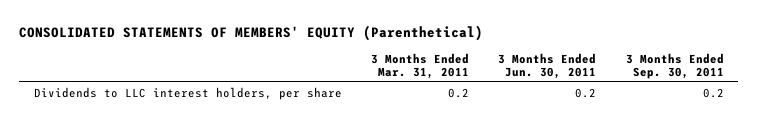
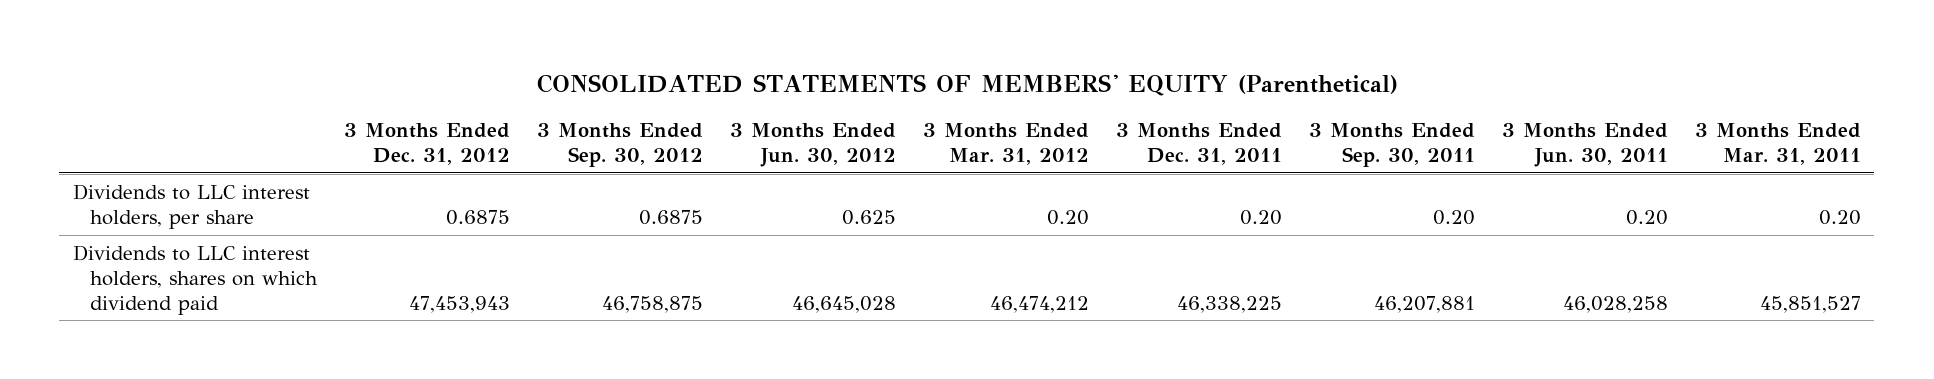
none -> [343,123,510,166] 3 Months Ended Dec. 31, 2012
none -> [536,123,703,168] 3 Months Ended Sep. 30, 2012
none -> [729,123,896,168] 3 Months Ended Jun. 30, 2012
none -> [922,123,1089,166] 3 Months Ended Mar. 31, 2012
none -> [1115,123,1282,166] 3 Months Ended Dec. 31, 2011
[448,87,470,98] 0.2 -> [1818,209,1861,225] 0.20
[575,87,597,98] 0.2 -> [1625,209,1668,225] 0.20
[702,87,724,98] 0.2 -> [1432,209,1475,225] 0.20
none -> [72,245,318,315] Dividends to LLC interest holders, shares on which dividend paid

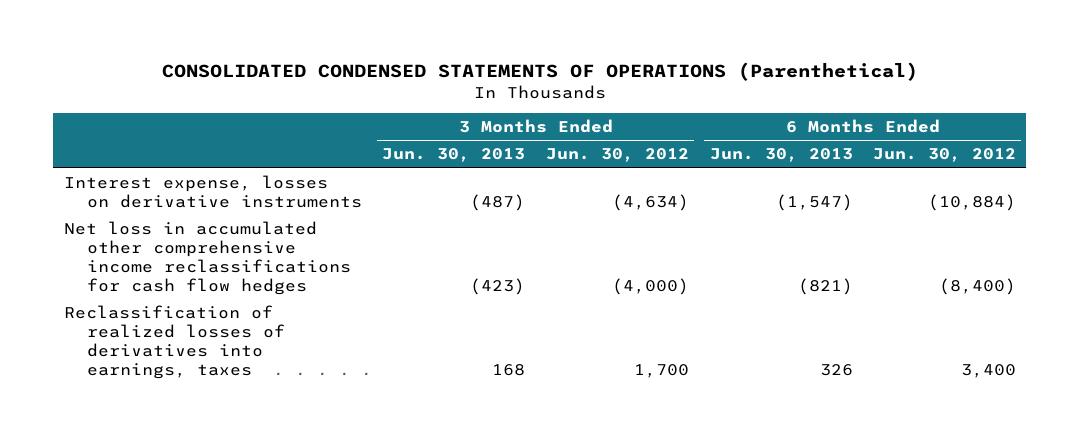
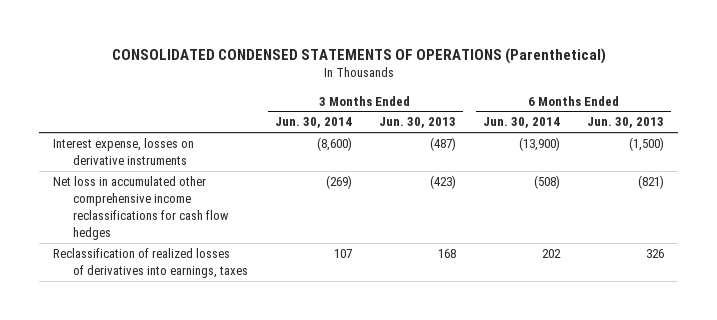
[545,148,689,163] Jun. 30, 2012 -> none
[873,148,1017,163] Jun. 30, 2012 -> none
none -> [274,117,352,129] Jun. 30, 2014
none -> [482,117,560,129] Jun. 30, 2014
[775,194,853,212] (1,547) -> [629,137,665,152] (1,500)

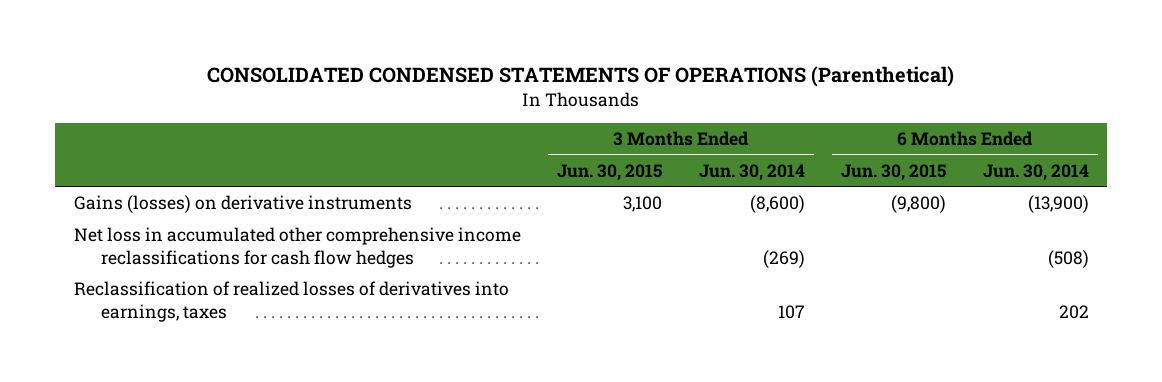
[378,117,456,129] Jun. 30, 2013 -> none
[587,117,665,129] Jun. 30, 2013 -> none
none -> [557,163,663,181] Jun. 30, 2015
none -> [841,163,947,181] Jun. 30, 2015
[52,138,194,166] Interest expense, losses on derivative instruments -> [73,195,412,214] Gains (losses) on derivative instruments

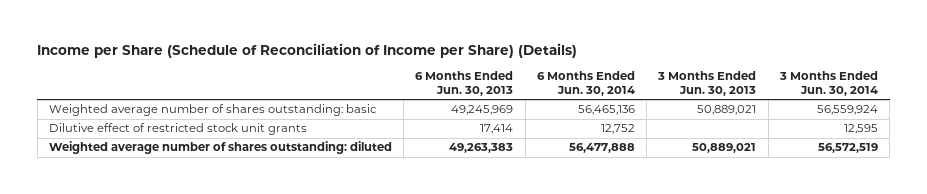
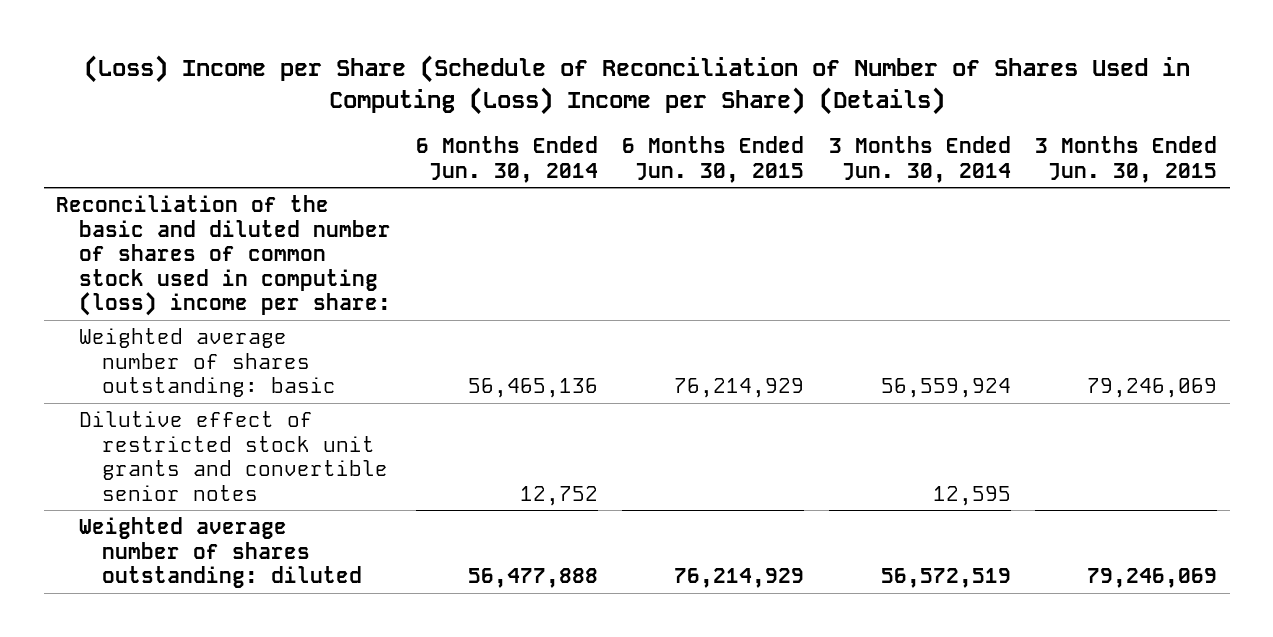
[37,43,578,59] Income per Share (Schedule of Reconciliation of Income per Share) (Details) -> [83,55,1190,116] (Loss) Income per Share (Schedule of Reconciliation of Number of Shares Used in Computing (Loss) Income per Share) (Details)
[415,71,514,97] 6 Months Ended Jun. 30, 2013 -> none
[657,71,757,97] 3 Months Ended Jun. 30, 2013 -> none
none -> [622,136,805,183] 6 Months Ended Jun. 30, 2015
none -> [1035,136,1218,183] 3 Months Ended Jun. 30, 2015
none -> [56,195,392,317] Reconciliation of the basic and diluted number of shares of common stock used in computing (loss) income per share:
[48,123,307,136] Dilutive effect of restricted stock unit grants -> [79,411,389,501] Dilutive effect of restricted stock unit grants and convertible senior notes

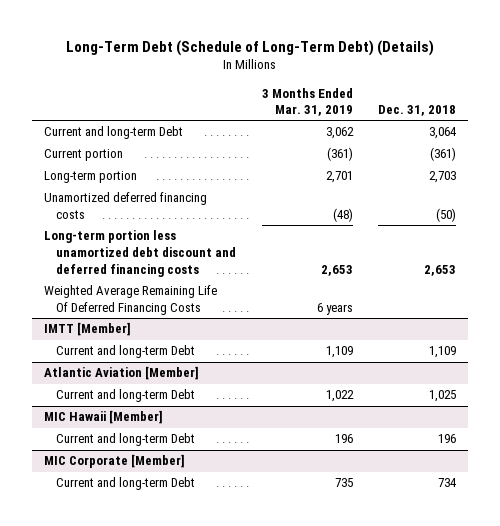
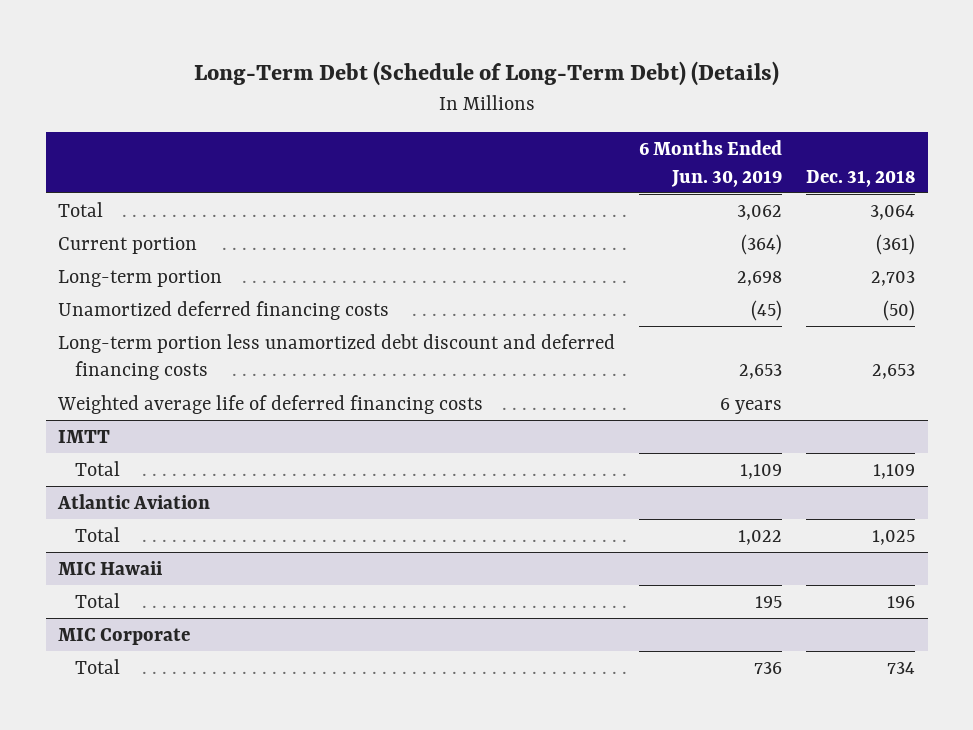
[261,87,353,117] 3 Months Ended Mar. 31, 2019 -> none
none -> [639,140,783,187] 6 Months Ended Jun. 30, 2019
[44,126,184,140] Current and long-term Debt -> [57,201,103,217] Total
[44,285,218,315] Weighted Average Remaining Life Of Deferred Financing Costs -> [56,394,483,414] Weighted average life of deferred financing costs
[44,322,132,337] IMTT [Member] -> [57,429,110,443] IMTT
[56,345,196,359] Current and long-term Debt -> [74,460,120,476] Total
[44,366,200,381] Atlantic Aviation [Member] -> [56,493,210,509] Atlantic Aviation
[56,389,196,403] Current and long-term Debt -> [74,526,120,542] Total
[44,410,164,425] MIC Hawaii [Member] -> [57,560,162,575] MIC Hawaii
[56,433,196,447] Current and long-term Debt -> [74,592,120,608] Total
[44,454,186,469] MIC Corporate [Member] -> [57,627,190,645] MIC Corporate
[56,477,196,491] Current and long-term Debt -> [74,658,120,674] Total

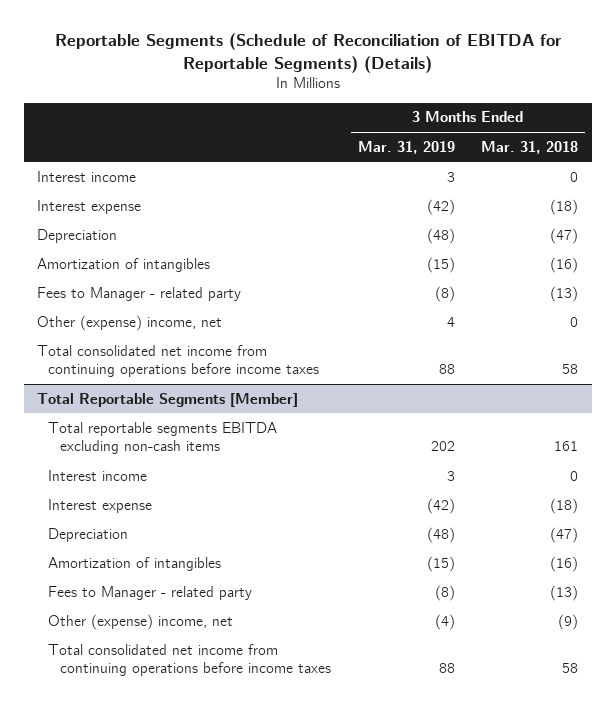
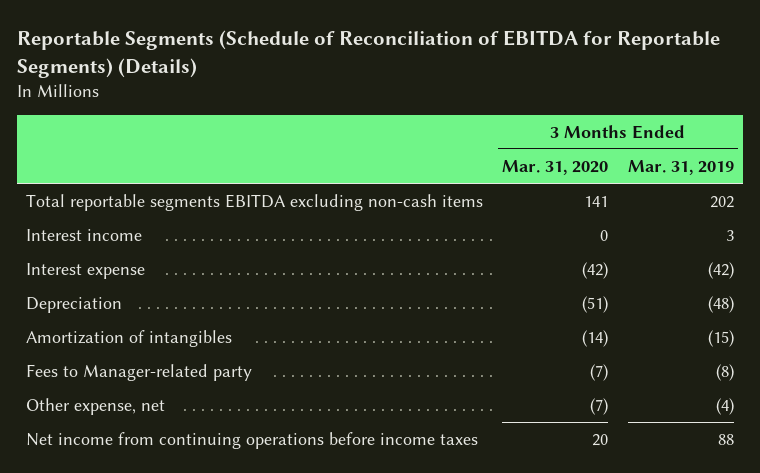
[481,140,579,154] Mar. 31, 2018 -> none
none -> [502,159,609,175] Mar. 31, 2020
[36,170,136,182] Interest income -> none
[36,199,141,214] Interest expense -> none
[36,228,117,243] Depreciation -> none
[36,257,210,272] Amortization of intangibles -> none
[36,286,241,301] Fees to Manager - related party -> none
[36,314,222,331] Other (expense) income, net -> none
[36,344,320,378] Total consolidated net income from continuing operations before income taxes -> none
[36,392,298,407] Total Reportable Segments [Member] -> none
[48,585,253,600] Fees to Manager - related party -> [26,363,253,381] Fees to Manager-related party
[48,613,234,630] Other (expense) income, net -> [26,397,166,415] Other expense, net
[48,643,331,677] Total consolidated net income from continuing operations before income taxes -> [26,431,479,449] Net income from continuing operations before income taxes

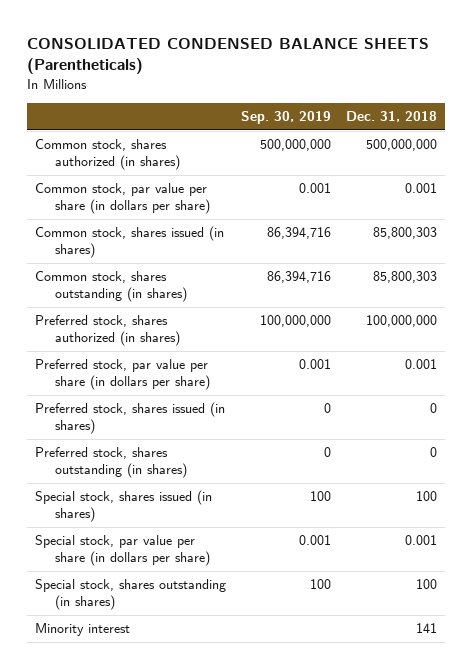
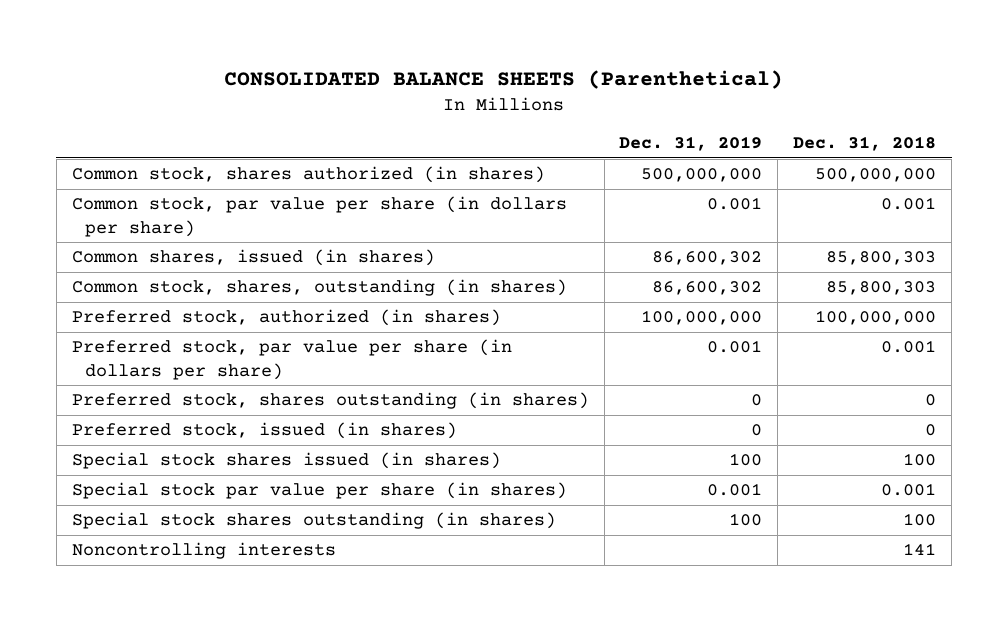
[27,37,430,75] CONSOLIDATED CONDENSED BALANCE SHEETS (Parentheticals) -> [223,69,783,89] CONSOLIDATED BALANCE SHEETS (Parenthetical)
[240,111,331,125] Sep. 30, 2019 -> none
none -> [619,136,763,152] Dec. 31, 2019
[34,226,224,259] Common stock, shares issued (in shares) -> [71,249,435,267] Common shares, issued (in shares)
[34,271,188,303] Common stock, shares outstanding (in shares) -> [71,279,567,297] Common stock, shares, outstanding (in shares)
[34,315,181,347] Preferred stock, shares authorized (in shares) -> [71,309,501,327] Preferred stock, authorized (in shares)
[34,402,225,435] Preferred stock, shares issued (in shares) -> none
none -> [71,422,457,440] Preferred stock, issued (in shares)
[34,490,212,523] Special stock, shares issued (in shares) -> [71,452,501,470] Special stock shares issued (in shares)
[34,535,211,567] Special stock, par value per share (in dollars per share) -> [71,482,567,500] Special stock par value per share (in shares)
[34,579,226,611] Special stock, shares outstanding (in shares) -> [71,512,556,530] Special stock shares outstanding (in shares)
[34,623,130,637] Minority interest -> [71,542,336,560] Noncontrolling interests

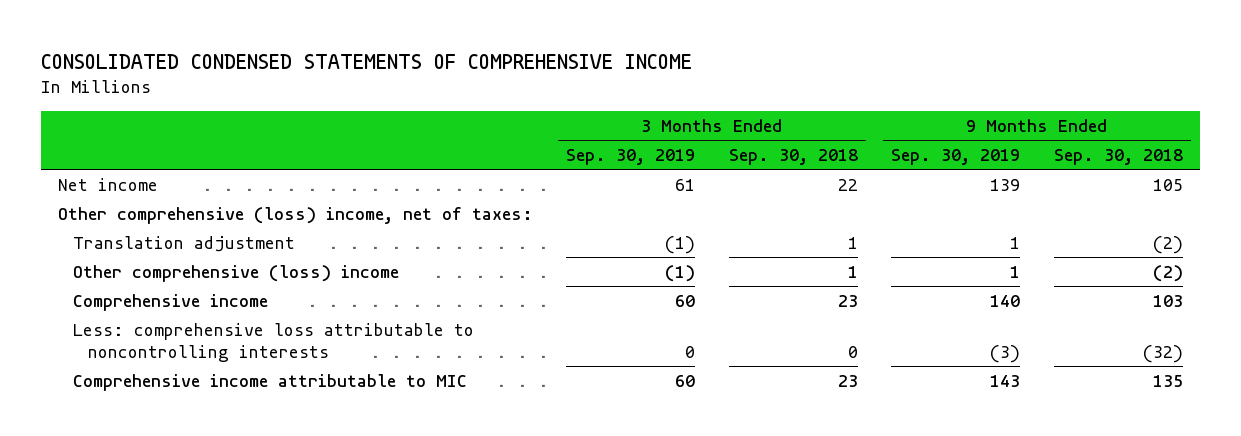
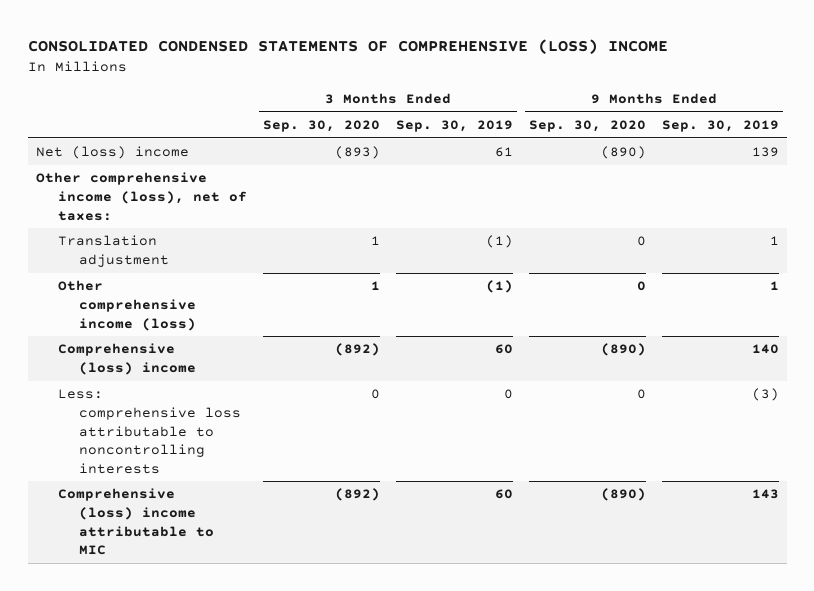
[40,53,692,69] CONSOLIDATED CONDENSED STATEMENTS OF COMPREHENSIVE INCOME -> [27,38,668,54] CONSOLIDATED CONDENSED STATEMENTS OF COMPREHENSIVE (LOSS) INCOME
[728,148,858,165] Sep. 30, 2018 -> none
[1053,148,1183,165] Sep. 30, 2018 -> none
none -> [262,120,380,133] Sep. 30, 2020
none -> [528,120,646,133] Sep. 30, 2020
[57,177,158,191] Net income -> [35,146,189,160] Net (loss) income
[57,206,533,224] Other comprehensive (loss) income, net of taxes: -> [35,172,247,221] Other comprehensive income (loss), net of taxes:
[72,264,399,282] Other comprehensive (loss) income -> [57,280,197,331] Other comprehensive income (loss)
[72,293,268,311] Comprehensive income -> [57,343,197,375] Comprehensive (loss) income
[72,373,467,391] Comprehensive income attributable to MIC -> [57,488,215,556] Comprehensive (loss) income attributable to MIC

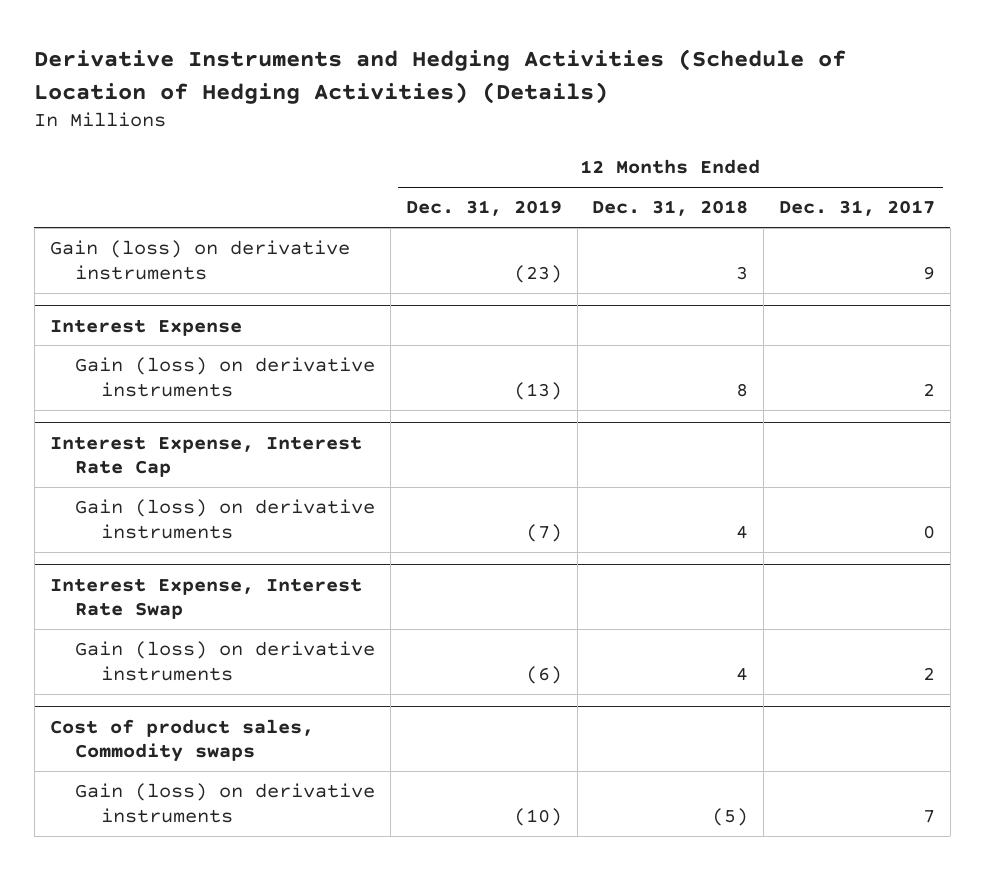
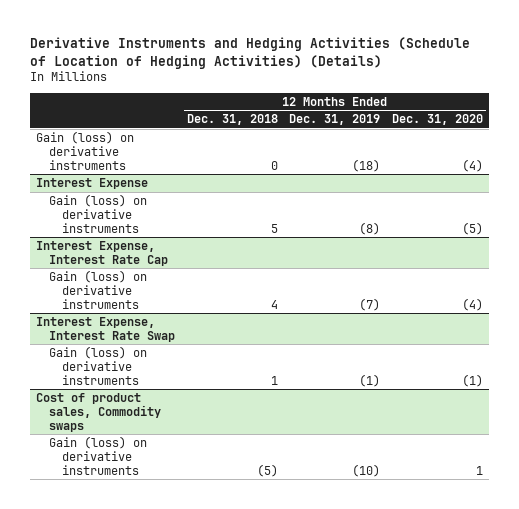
[779,200,936,217] Dec. 31, 2017 -> none
none -> [392,114,484,126] Dec. 31, 2020
[513,264,562,283] (23) -> [352,158,381,172] (18)
[736,265,749,280] 3 -> [270,160,278,170] 0
[513,381,562,400] (13) -> [359,221,381,235] (8)
[736,382,749,397] 8 -> [270,223,278,233] 5
[525,665,562,684] (6) -> [359,373,381,387] (1)
[736,666,749,681] 4 -> [270,375,278,385] 1

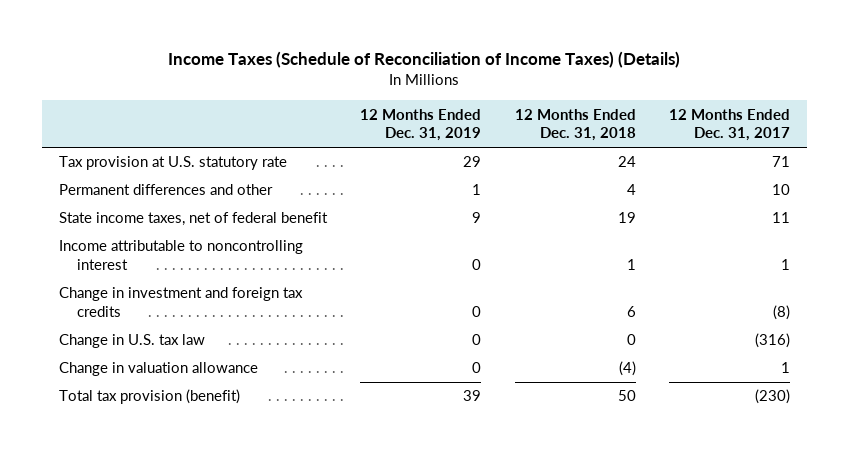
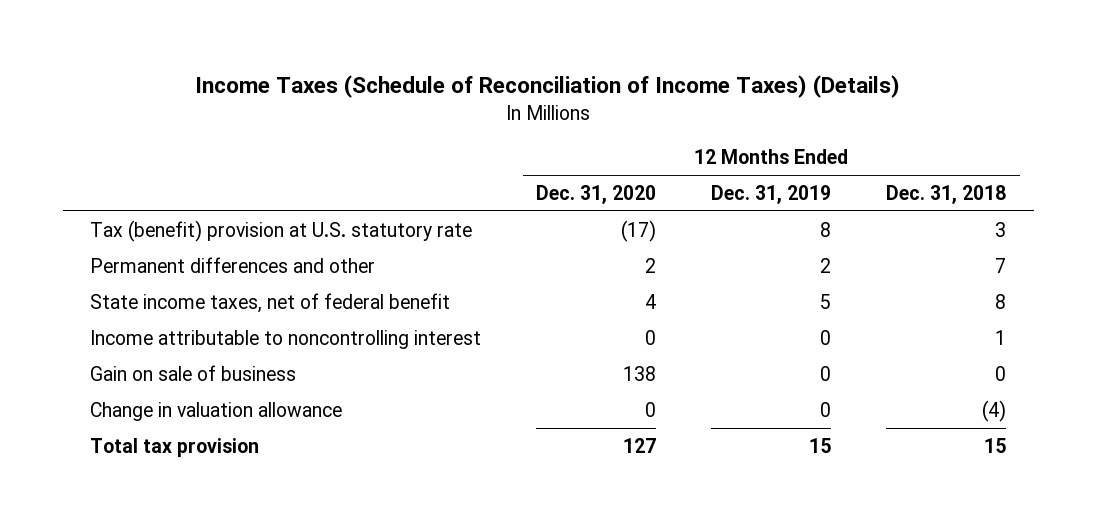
[668,108,790,142] 12 Months Ended Dec. 31, 2017 -> none
none -> [536,185,657,205] Dec. 31, 2020
[58,156,287,171] Tax provision at U.S. statutory rate -> [90,219,473,242] Tax (benefit) provision at U.S. statutory rate
[463,156,482,168] 29 -> [820,221,832,237] 8
[617,156,636,168] 24 -> [995,221,1007,237] 3
[472,184,482,196] 1 -> [820,257,832,273] 2
[626,184,636,196] 4 -> [995,257,1007,273] 7
[472,212,482,224] 9 -> [820,293,832,309] 5
[617,212,636,224] 19 -> [995,293,1007,309] 8
[58,287,303,318] Change in investment and foreign tax credits -> none
[58,334,205,349] Change in U.S. tax law -> none
none -> [90,364,297,381] Gain on sale of business
[58,389,240,405] Total tax provision (benefit) -> [90,437,260,457] Total tax provision
[463,390,482,402] 39 -> [809,437,832,453] 15
[617,390,636,402] 50 -> [984,437,1007,453] 15

